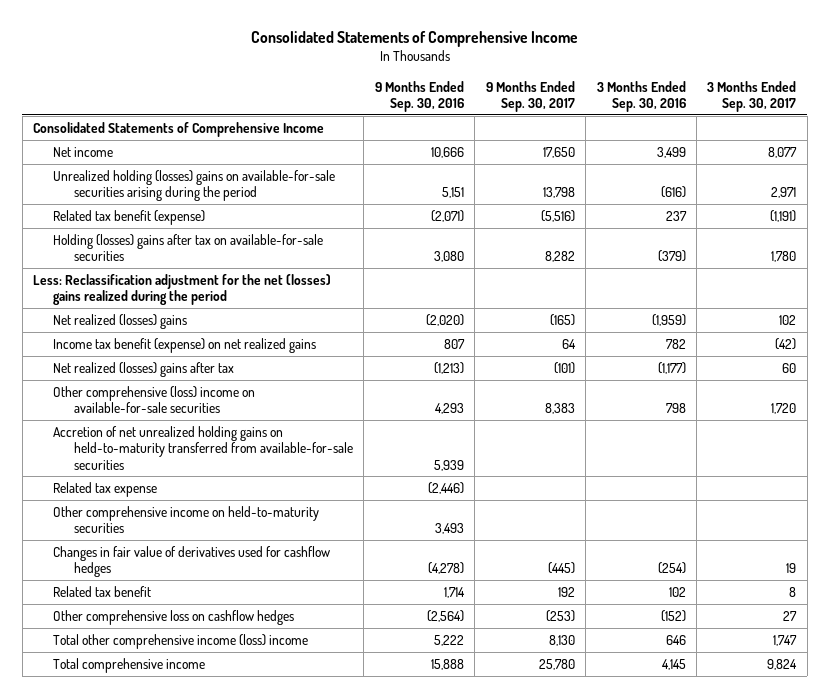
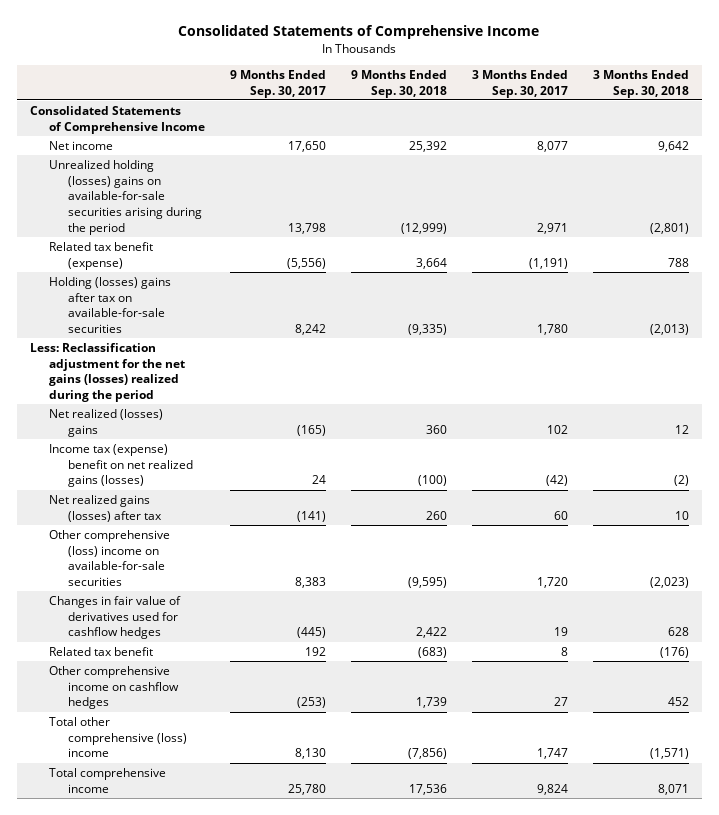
[374,80,464,112] 9 Months Ended Sep. 30, 2016 -> none
[596,80,686,112] 3 Months Ended Sep. 30, 2016 -> none
none -> [350,69,447,98] 9 Months Ended Sep. 30, 2018
none -> [593,69,690,98] 3 Months Ended Sep. 30, 2018
[540,209,575,222] (5,516) -> [286,257,326,269] (5,556)
[544,251,575,263] 8,282 -> [294,324,326,336] 8,242
[33,273,332,306] Less: Reclassification adjustment for the net (losses) gains realized during the period -> [29,342,185,403] Less: Reclassification adjustment for the net gains (losses) realized during the period
[53,337,317,353] Income tax benefit (expense) on net realized gains -> [48,443,193,488] Income tax (expense) benefit on net realized gains (losses)
[561,338,576,349] 64 -> [311,475,326,485] 24
[53,361,235,377] Net realized (losses) gains after tax -> [48,494,162,522] Net realized gains (losses) after tax
[553,361,575,374] (101) -> [296,510,326,522] (141)
[53,425,353,470] Accretion of net unrealized holding gains on held-to-maturity transferred from available-for-sale securities -> none
[53,481,158,497] Related tax expense -> none
[53,505,320,534] Other comprehensive income on held-to-maturity securities -> none
[53,609,295,625] Other comprehensive loss on cashflow hedges -> [48,665,179,710] Other comprehensive income on cashflow hedges
[53,633,309,649] Total other comprehensive income (loss) income -> [48,716,187,758] Total other comprehensive (loss) income

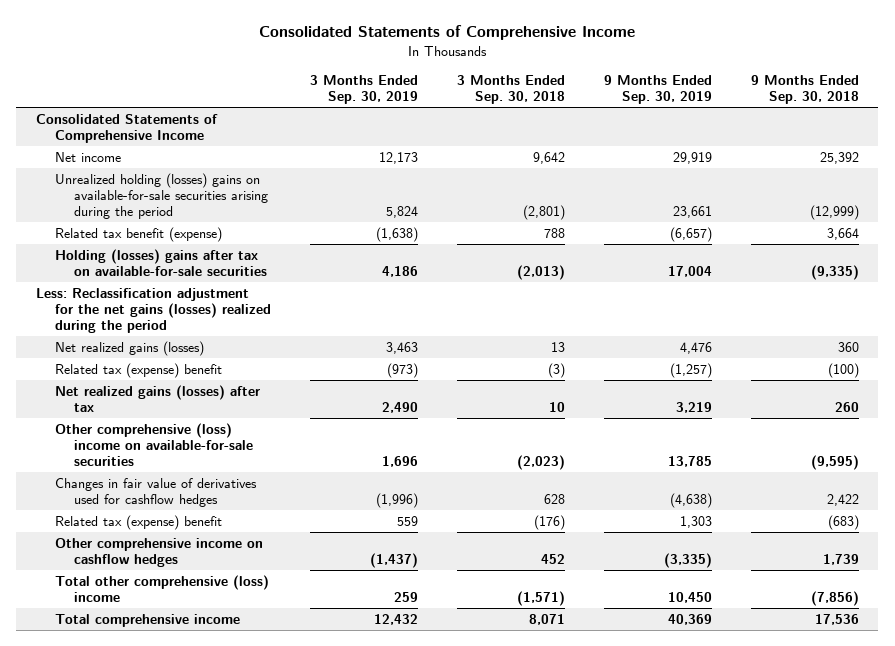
[229,69,326,98] 9 Months Ended Sep. 30, 2017 -> none
[472,69,569,98] 3 Months Ended Sep. 30, 2017 -> none
none -> [309,75,418,105] 3 Months Ended Sep. 30, 2019
none -> [603,75,712,105] 9 Months Ended Sep. 30, 2019
[48,408,163,437] Net realized (losses) gains -> [54,340,204,356] Net realized gains (losses)
[675,424,690,434] 12 -> [550,341,565,352] 13
[48,443,193,488] Income tax (expense) benefit on net realized gains (losses) -> [54,362,222,378] Related tax (expense) benefit
[674,475,690,487] (2) -> [547,362,565,378] (3)
[48,646,153,656] Related tax benefit -> [54,514,222,530] Related tax (expense) benefit

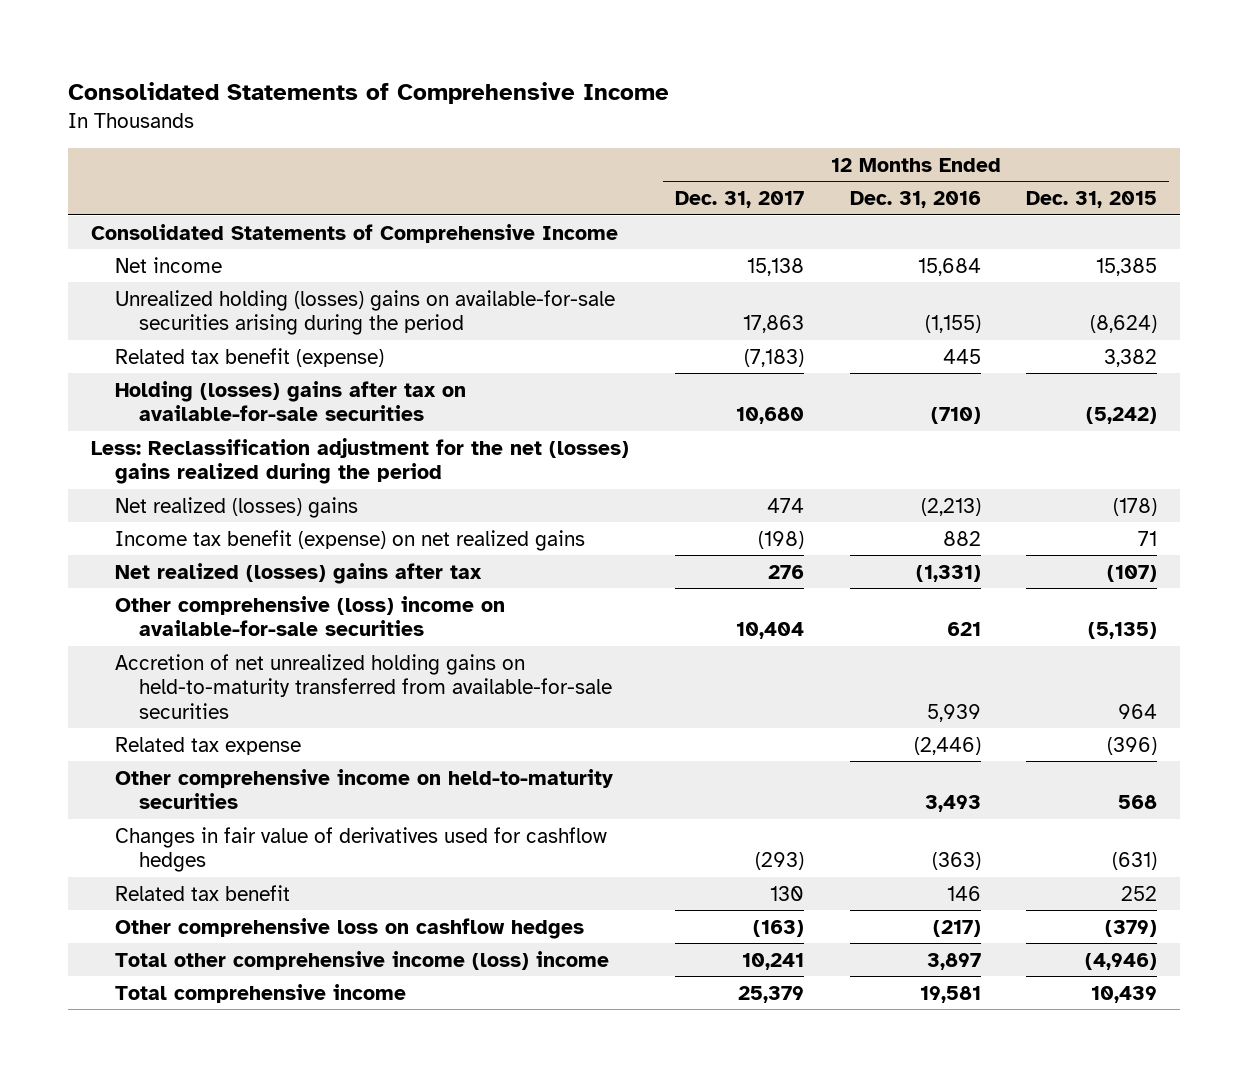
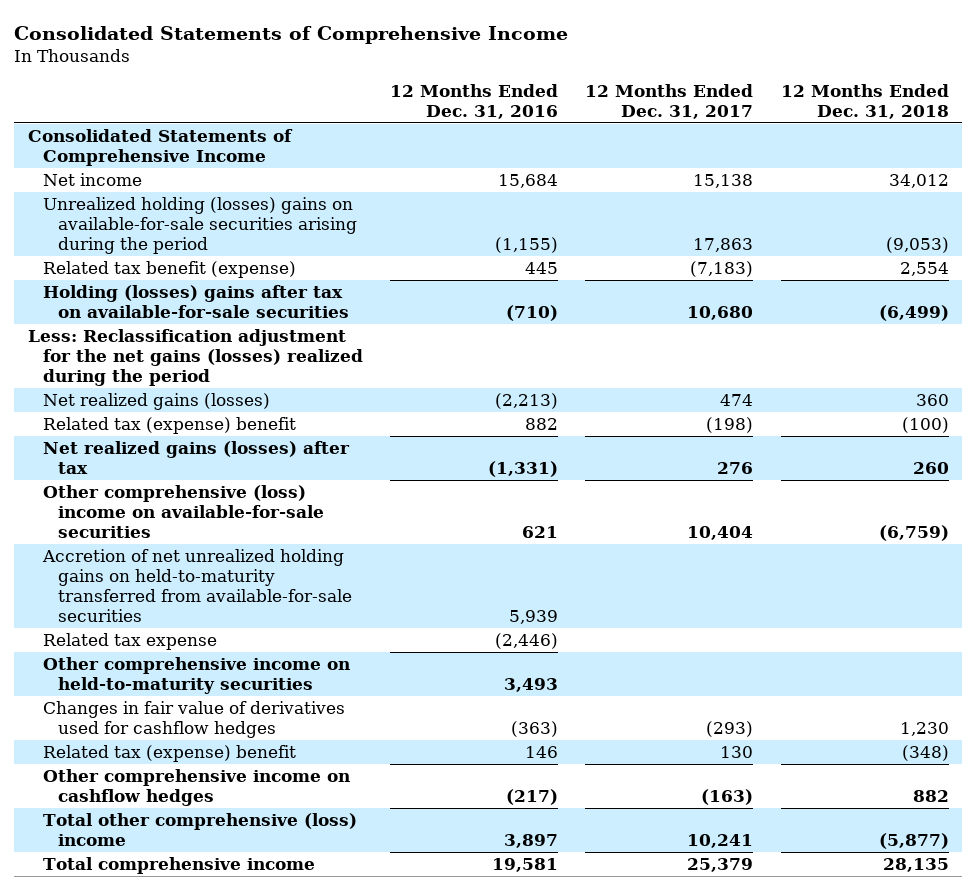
[1026,191,1158,209] Dec. 31, 2015 -> none
none -> [780,83,949,119] 12 Months Ended Dec. 31, 2018
[91,437,630,485] Less: Reclassification adjustment for the net (losses) gains realized during the period -> [27,329,363,386] Less: Reclassification adjustment for the net gains (losses) realized during the period
[115,496,359,518] Net realized (losses) gains -> [42,393,270,411] Net realized gains (losses)
[115,529,586,551] Income tax benefit (expense) on net realized gains -> [42,417,296,435] Related tax (expense) benefit
[115,562,483,584] Net realized (losses) gains after tax -> [42,441,350,475] Net realized gains (losses) after tax
[115,884,291,901] Related tax benefit -> [42,745,296,763] Related tax (expense) benefit
[115,917,585,939] Other comprehensive loss on cashflow hedges -> [42,769,350,807] Other comprehensive income on cashflow hedges
[115,950,610,970] Total other comprehensive income (loss) income -> [42,813,357,847] Total other comprehensive (loss) income

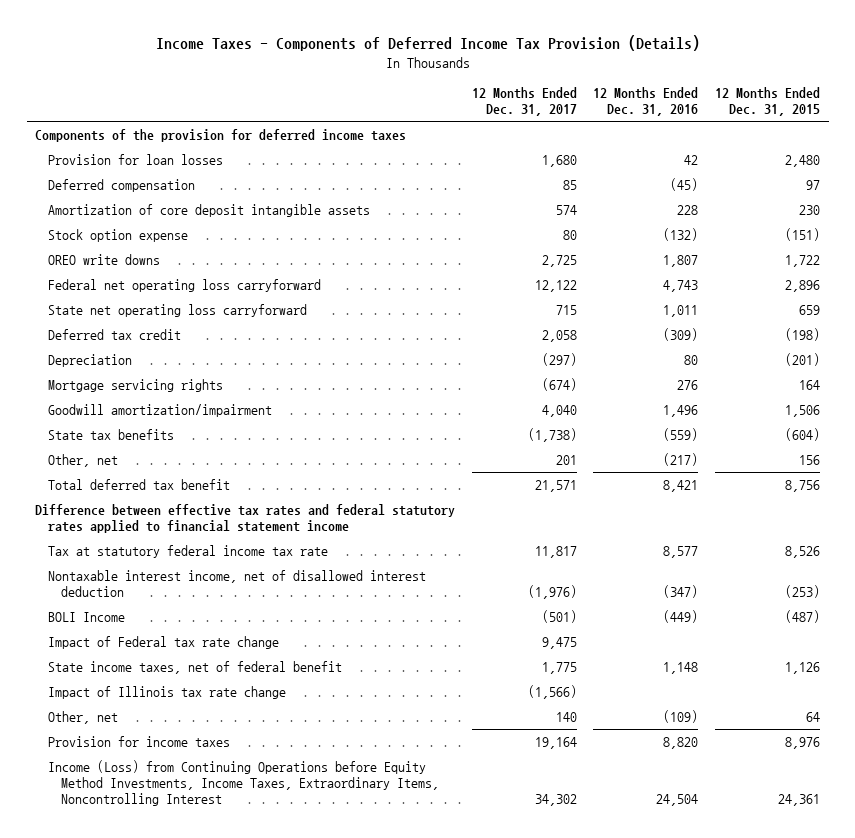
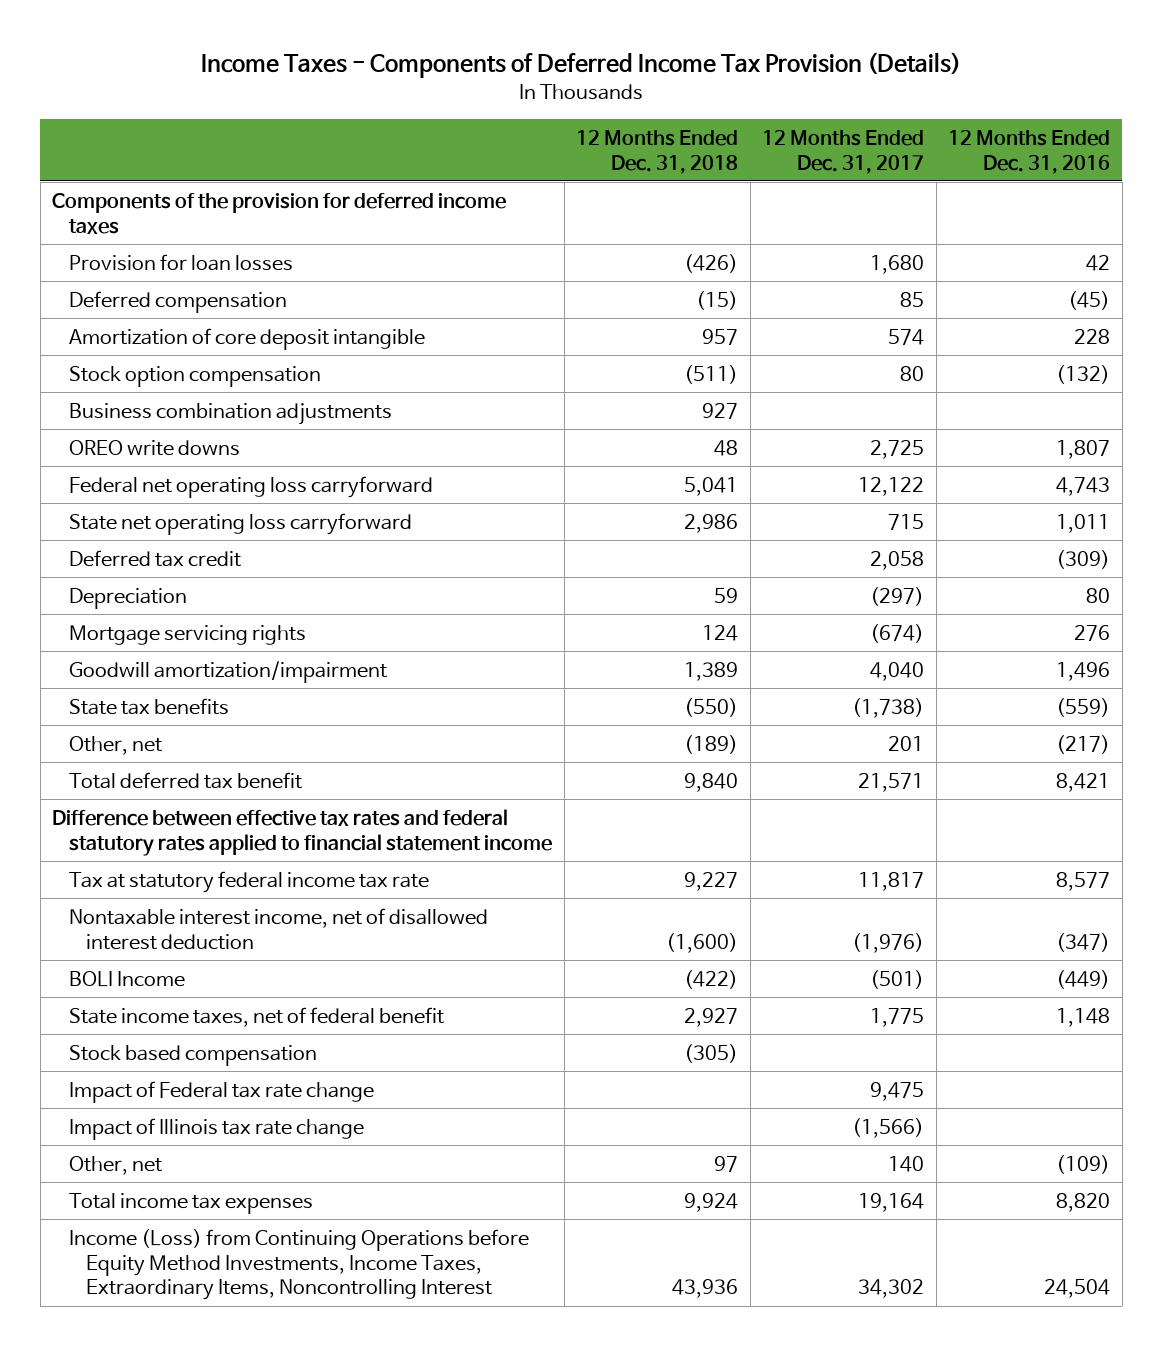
[715,87,821,117] 12 Months Ended Dec. 31, 2015 -> none
none -> [576,129,739,174] 12 Months Ended Dec. 31, 2018
[47,203,370,217] Amortization of core deposit intangible assets -> [69,328,426,351] Amortization of core deposit intangible
[47,228,188,242] Stock option expense -> [69,366,322,388] Stock option compensation
none -> [69,403,393,426] Business combination adjustments
none -> [69,1045,318,1067] Stock based compensation
[47,635,279,649] Impact of Federal tax rate change -> [69,1081,375,1104] Impact of Federal tax rate change
[47,735,230,747] Provision for income taxes -> [69,1193,314,1215] Total income tax expenses

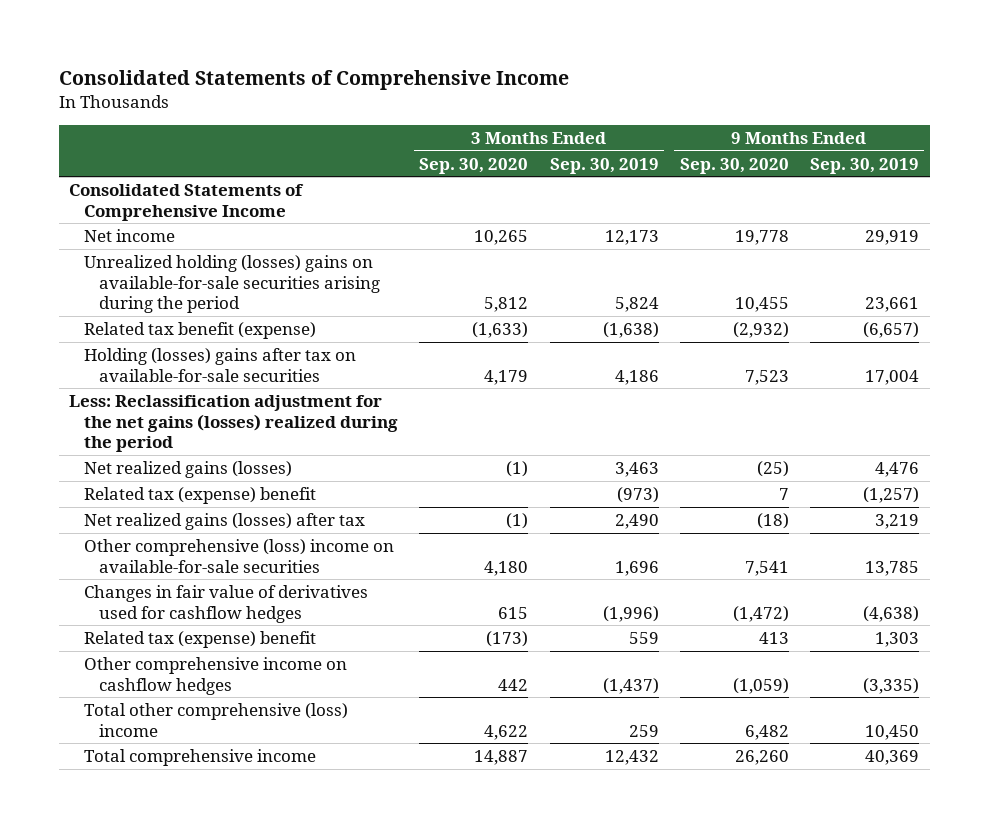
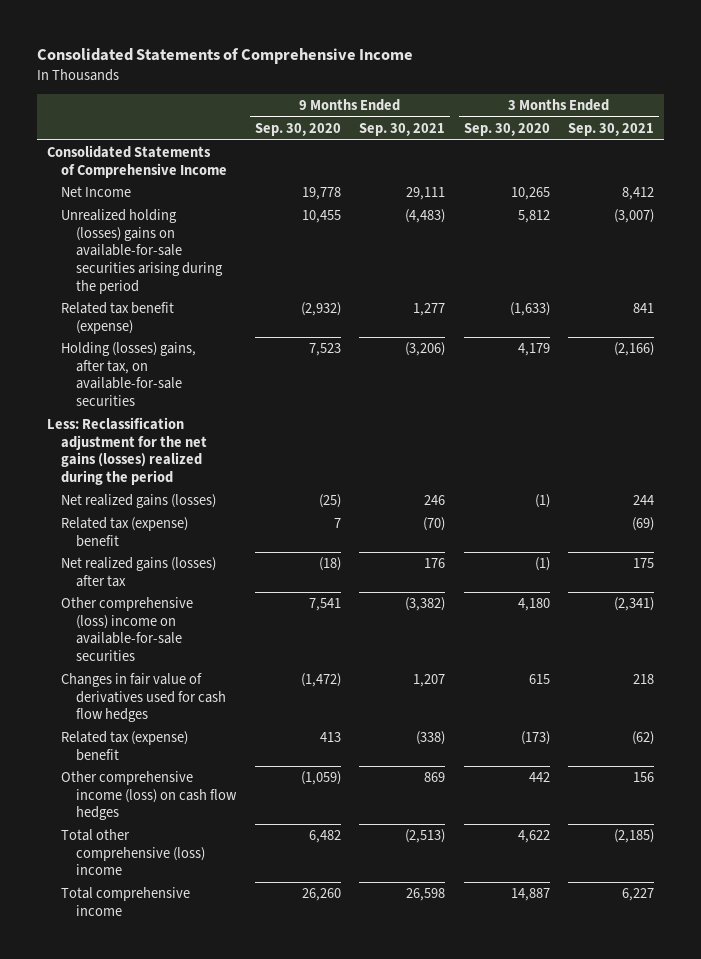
[549,157,659,174] Sep. 30, 2019 -> none
[809,157,919,174] Sep. 30, 2019 -> none
none -> [359,123,446,137] Sep. 30, 2021
none -> [568,123,655,137] Sep. 30, 2021
[84,228,176,242] Net income -> [61,186,132,198] Net Income
[84,347,357,382] Holding (losses) gains after tax on available-for-sale securities -> [61,342,197,407] Holding (losses) gains, after tax, on available-for-sale securities
[84,584,369,623] Changes in fair value of derivatives used for cashflow hedges -> [61,673,227,723] Changes in fair value of derivatives used for cash flow hedges
[84,656,348,695] Other comprehensive income on cashflow hedges -> [61,771,238,821] Other comprehensive income (loss) on cash flow hedges

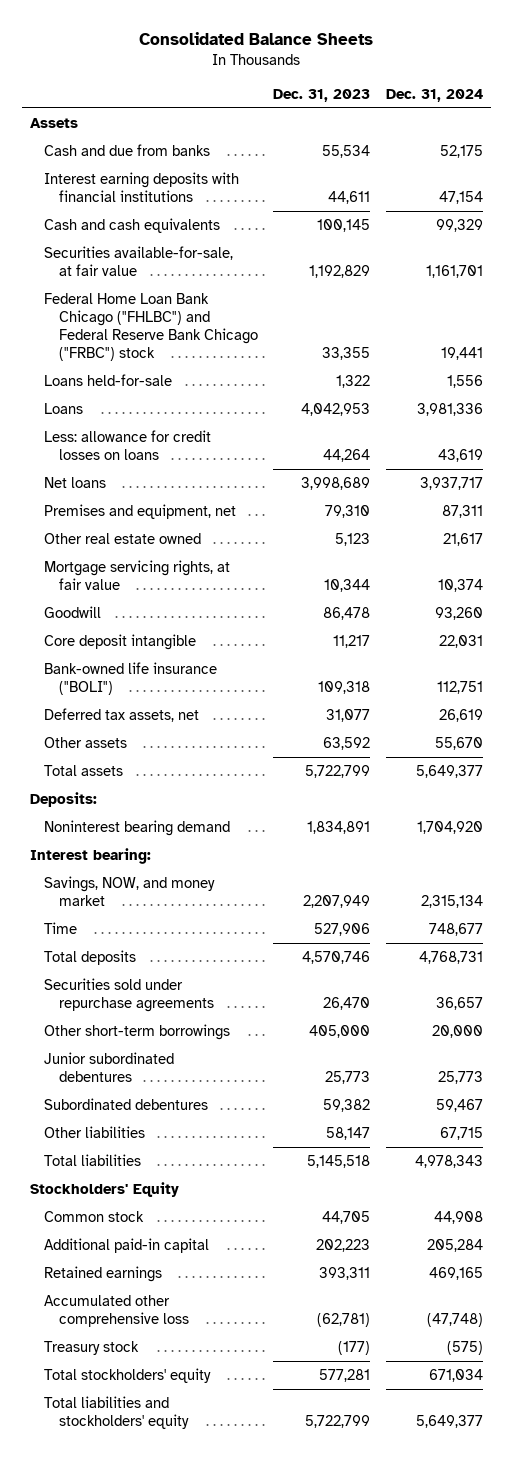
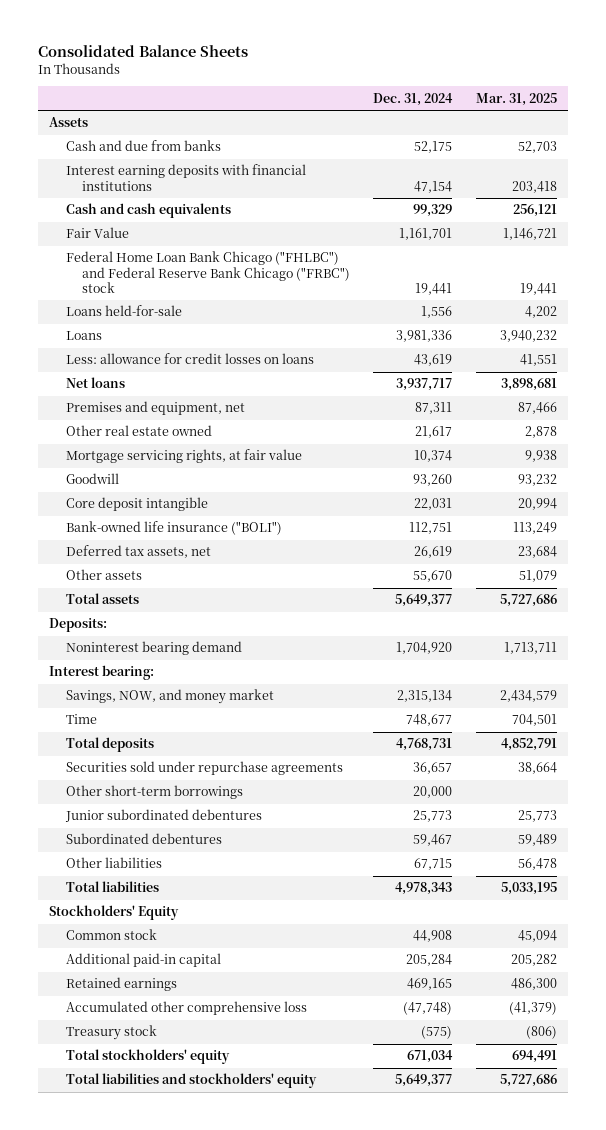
[273,88,371,102] Dec. 31, 2023 -> none
none -> [475,92,557,106] Mar. 31, 2025
[44,245,234,277] Securities available-for-sale, at fair value -> [65,227,129,239] Fair Value

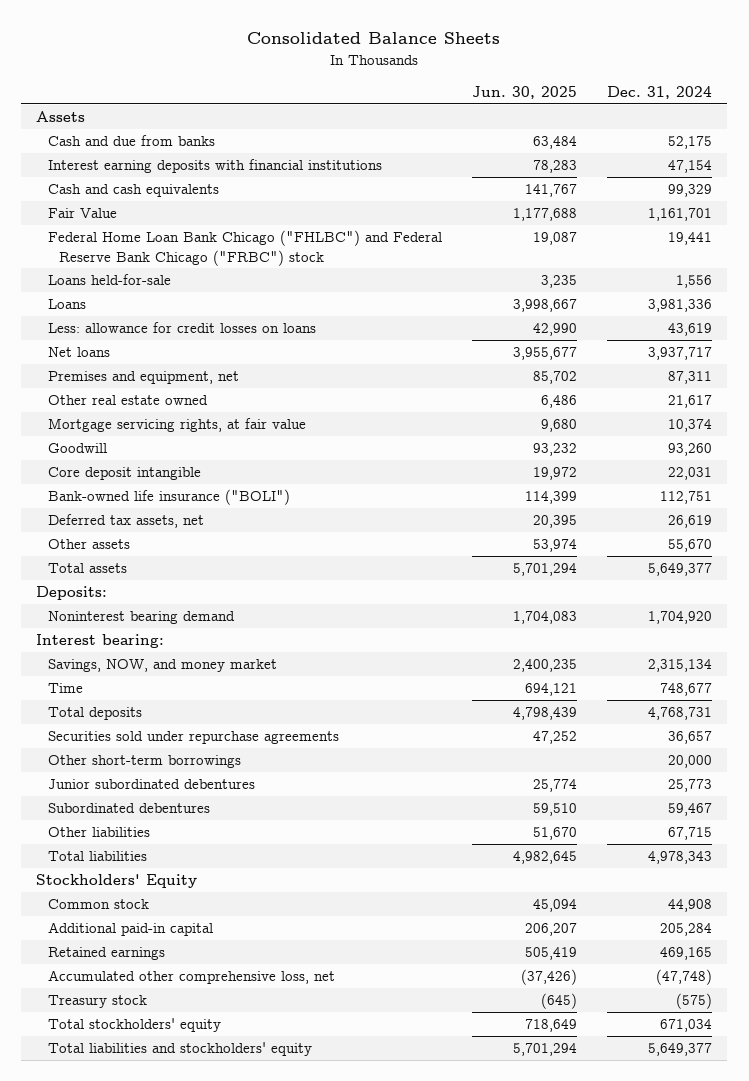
[475,92,557,106] Mar. 31, 2025 -> none
none -> [471,85,577,99] Jun. 30, 2025
[65,1001,307,1016] Accumulated other comprehensive loss -> [47,970,335,985] Accumulated other comprehensive loss, net

